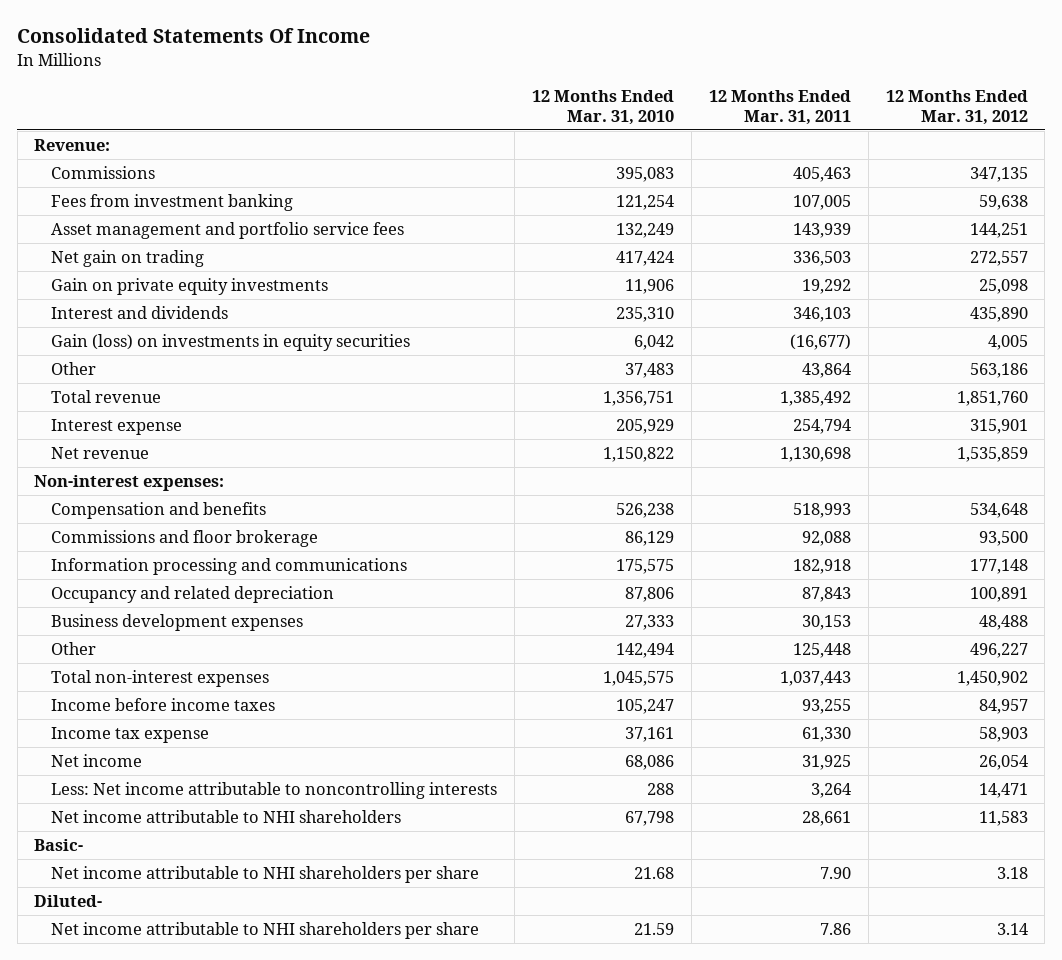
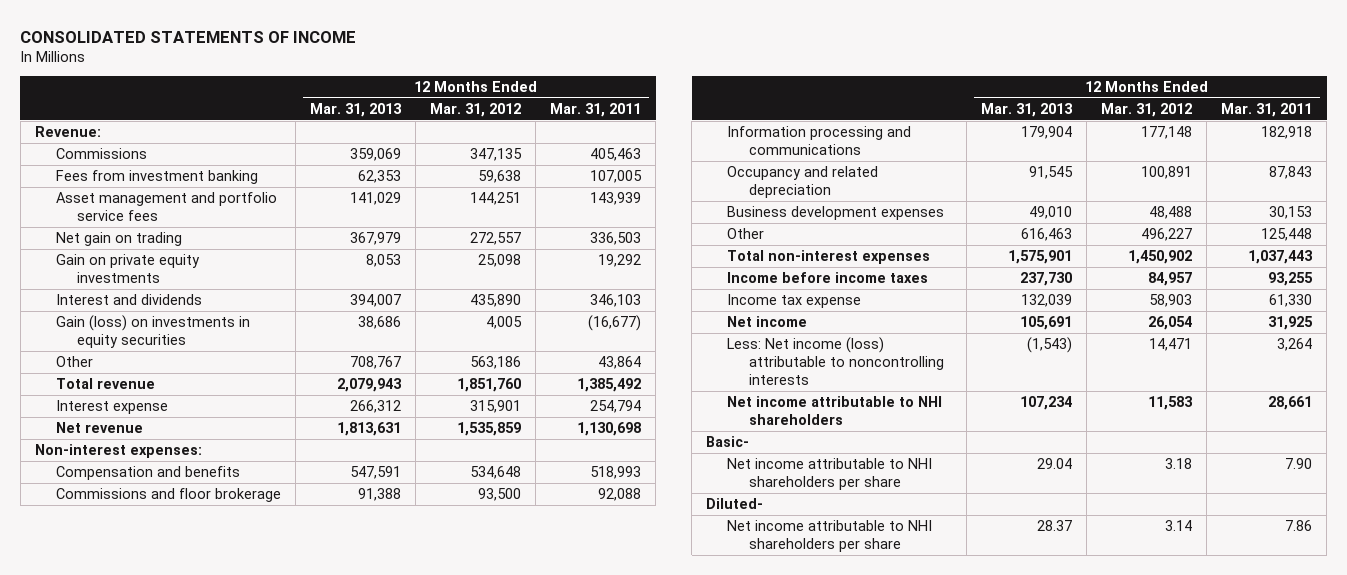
[17,28,371,44] Consolidated Statements Of Income -> [20,30,357,43] CONSOLIDATED STATEMENTS OF INCOME
[532,90,675,125] 12 Months Ended Mar. 31, 2010 -> none
none -> [310,102,403,117] Mar. 31, 2013
[51,781,498,799] Less: Net income attributable to noncontrolling interests -> [727,336,944,386] Less: Net income (loss) attributable to noncontrolling interests

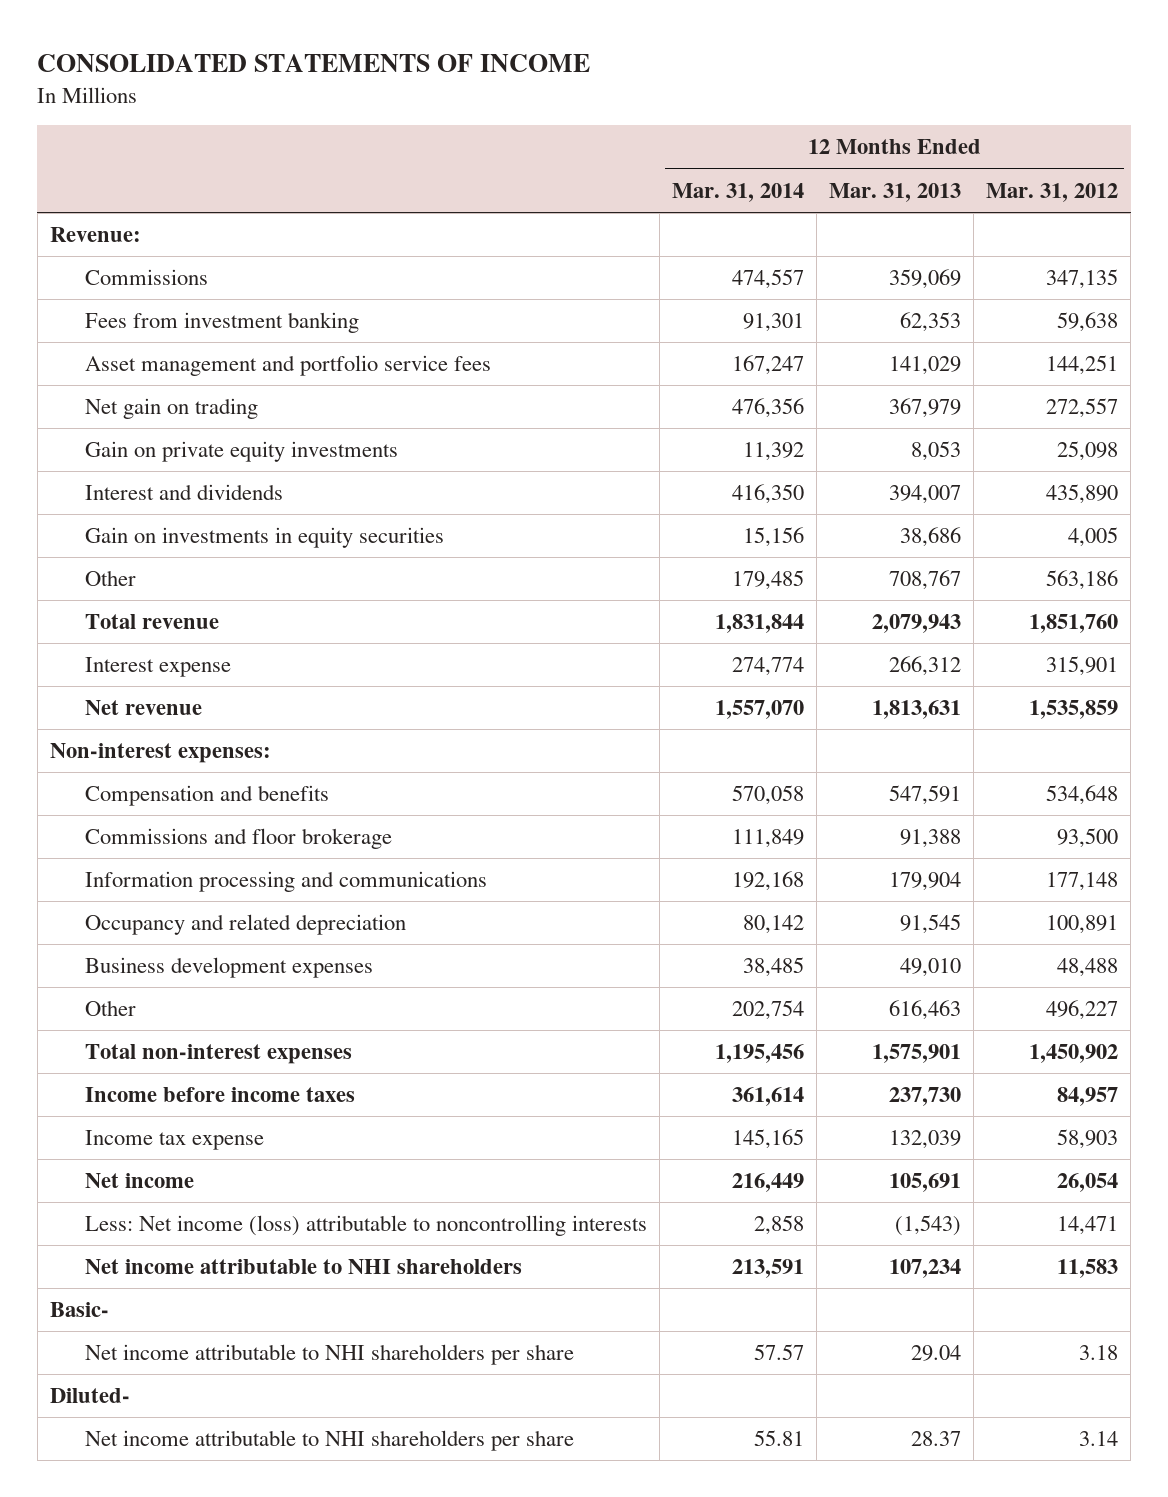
[550,102,642,117] Mar. 31, 2011 -> none
none -> [671,182,804,202] Mar. 31, 2014
[56,314,251,349] Gain (loss) on investments in equity securities -> [84,527,444,549] Gain on investments in equity securities

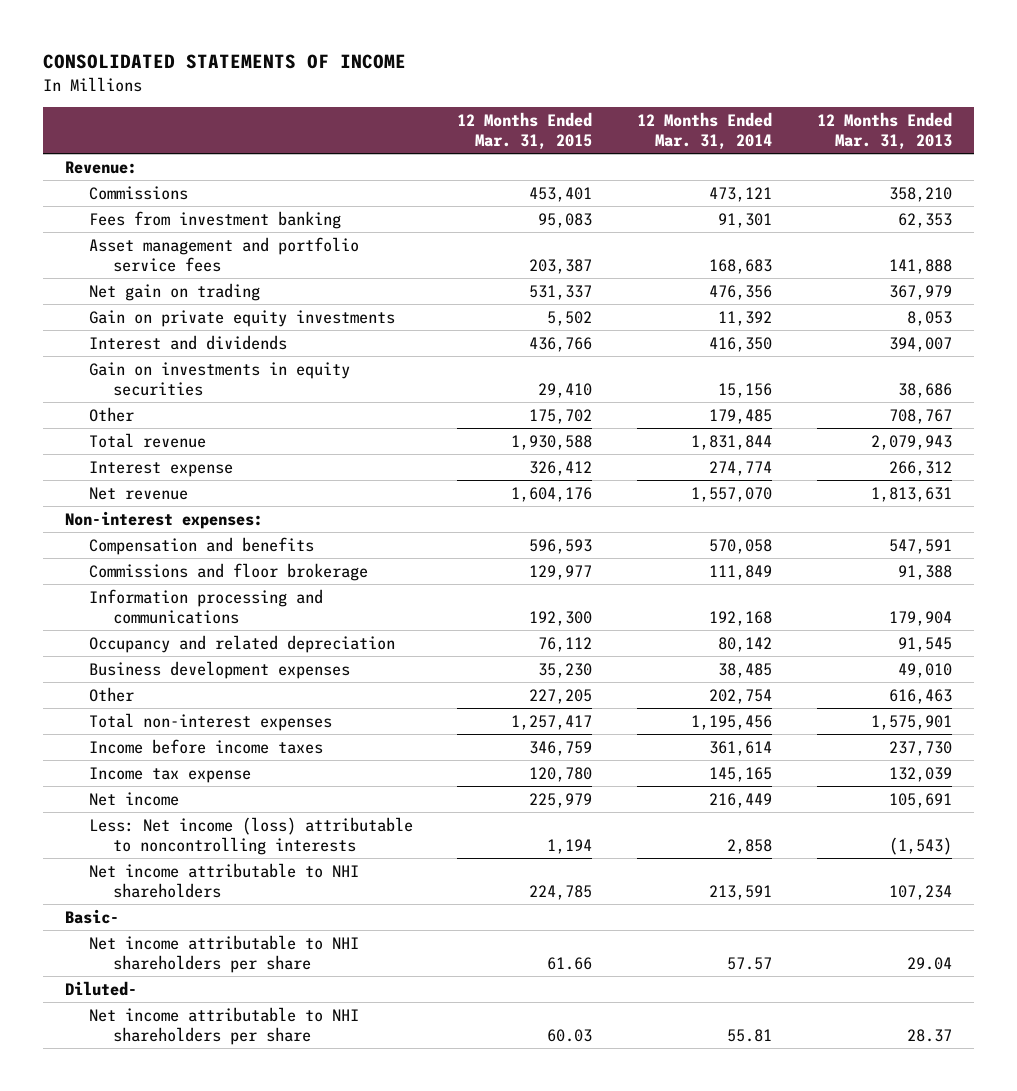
[986,182,1119,202] Mar. 31, 2012 -> none
none -> [457,111,593,151] 12 Months Ended Mar. 31, 2015
[731,269,804,290] 474,557 -> [709,186,773,202] 473,121
[888,269,961,290] 359,069 -> [888,186,952,202] 358,210
[731,355,804,376] 167,247 -> [709,259,773,275] 168,683
[888,356,961,376] 141,029 -> [888,259,952,275] 141,888

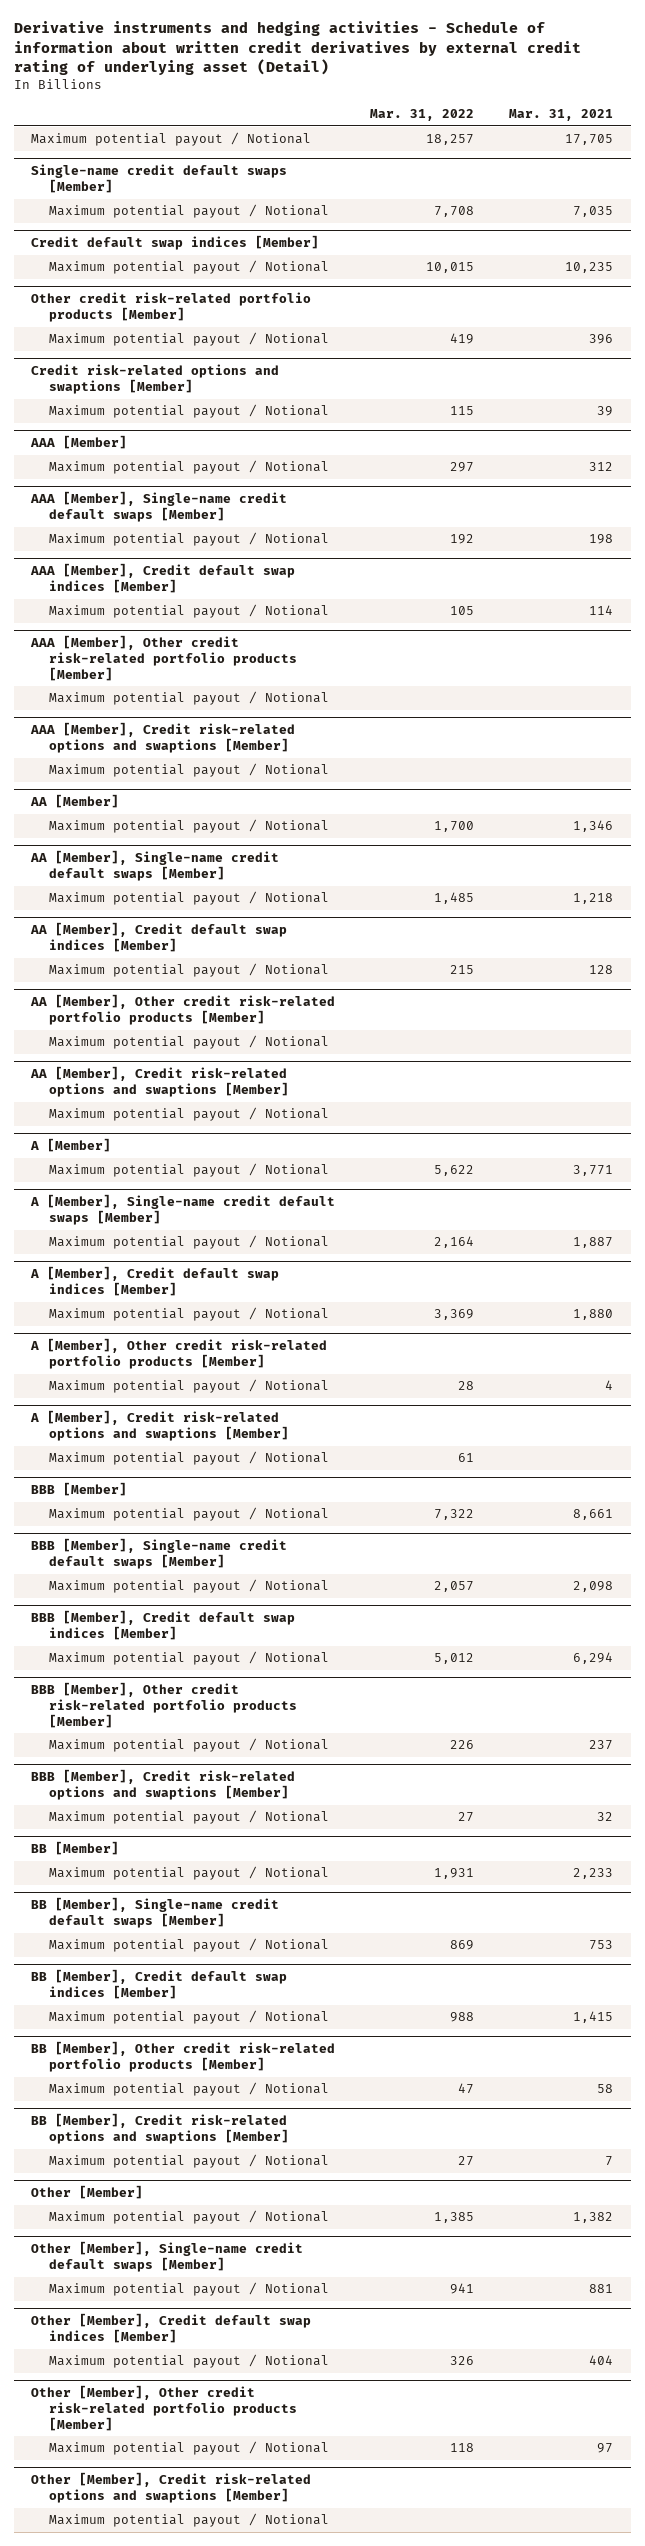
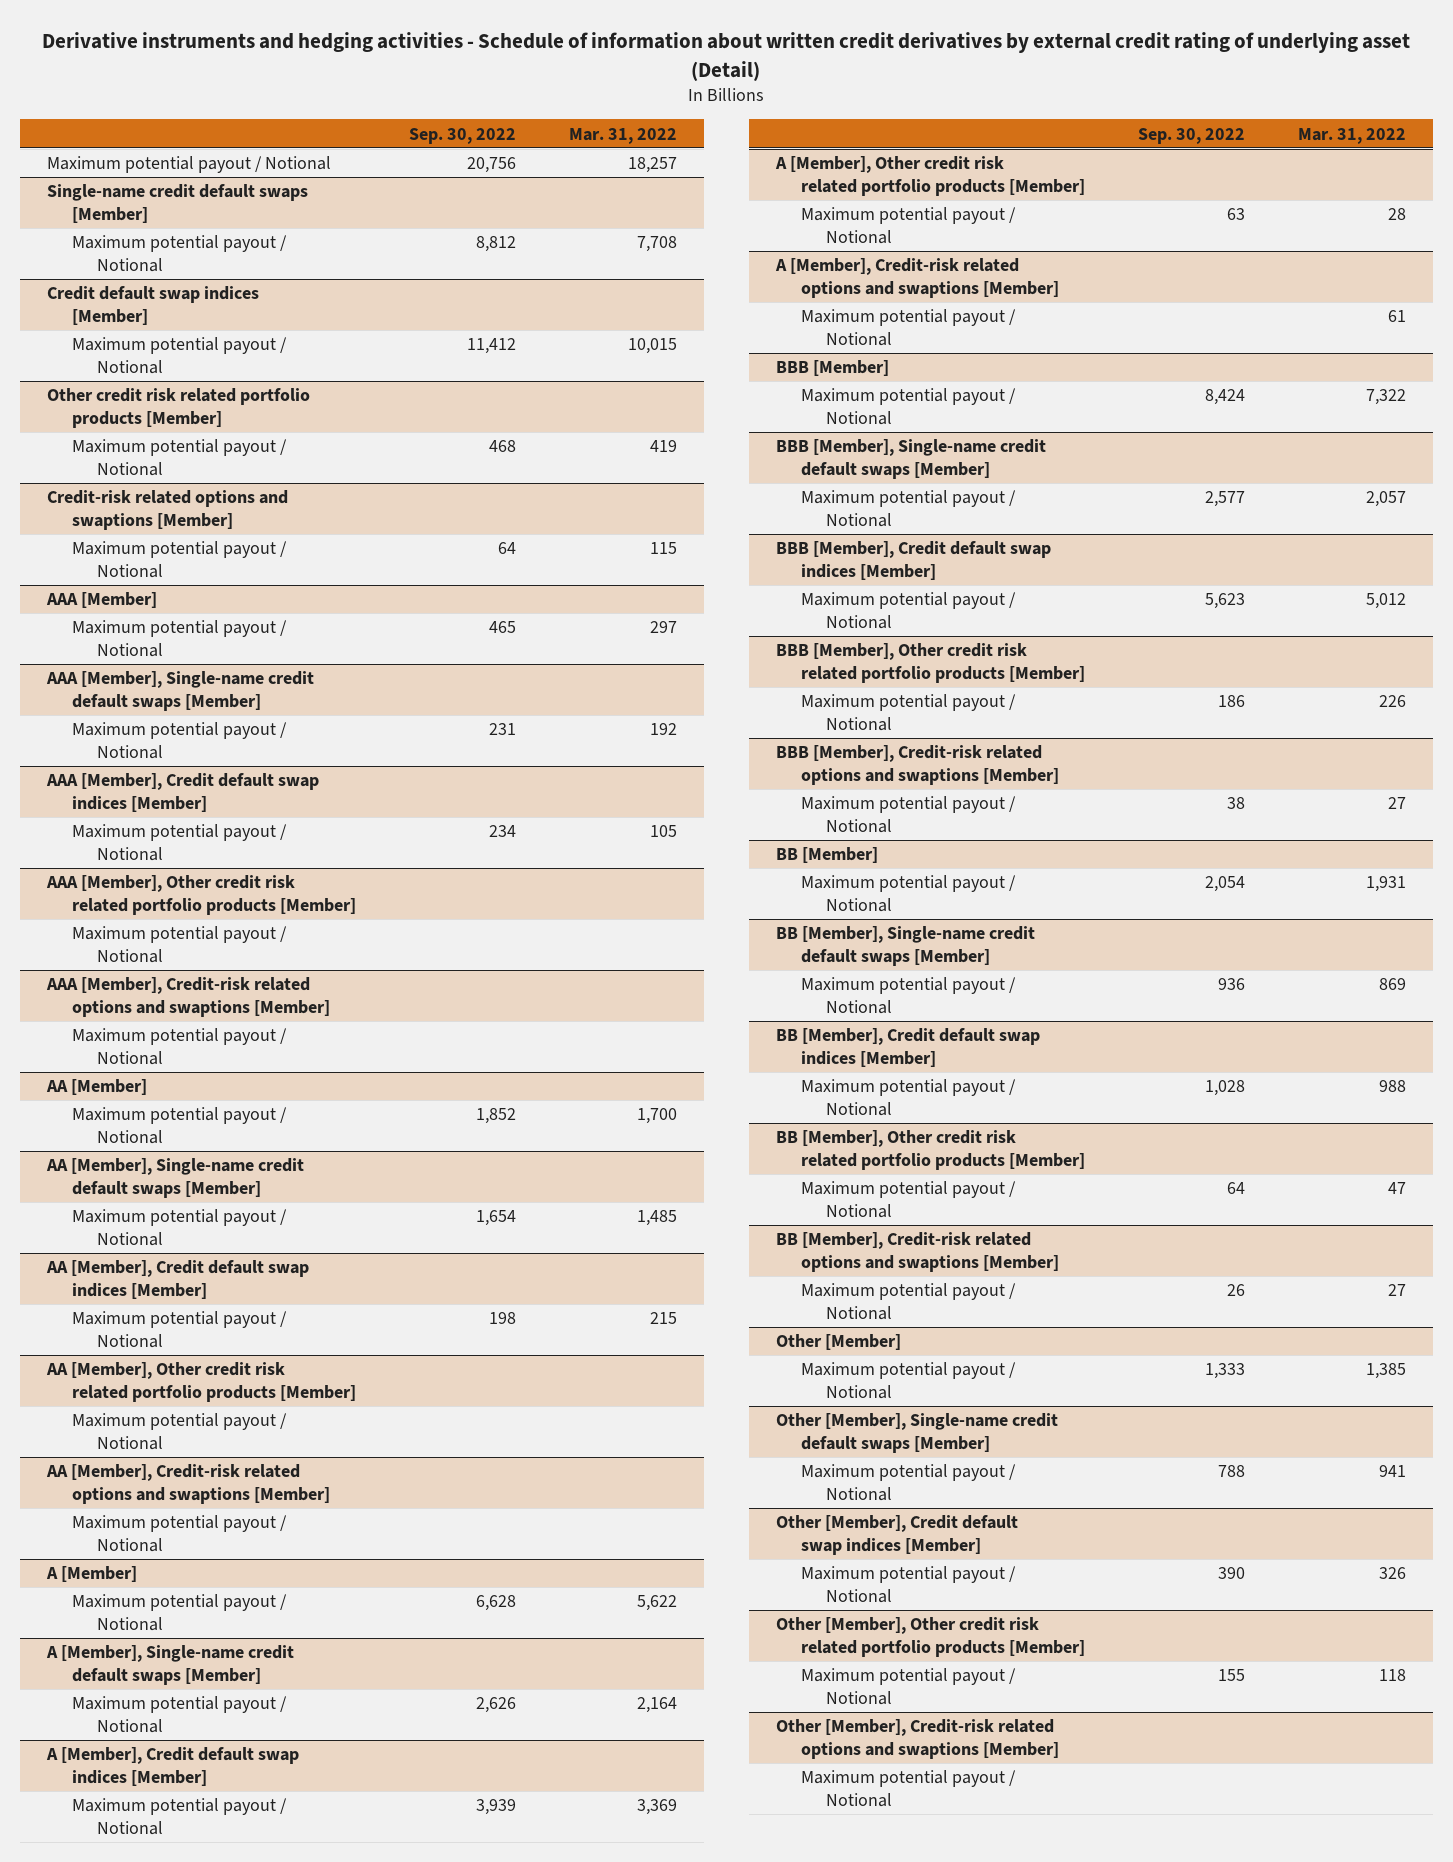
[509,109,614,122] Mar. 31, 2021 -> none
none -> [408,127,516,144] Sep. 30, 2022
[31,292,312,323] Other credit risk-related portfolio products [Member] -> [46,388,310,428] Other credit risk related portfolio products [Member]
[31,364,280,395] Credit risk-related options and swaptions [Member] -> [46,490,288,530] Credit-risk related options and swaptions [Member]
[30,635,298,681] AAA [Member], Other credit risk-related portfolio products [Member] -> [45,875,356,915] AAA [Member], Other credit risk related portfolio products [Member]
[30,722,296,754] AAA [Member], Credit risk-related options and swaptions [Member] -> [45,977,330,1017] AAA [Member], Credit-risk related options and swaptions [Member]
[30,994,336,1026] AA [Member], Other credit risk-related portfolio products [Member] -> [45,1362,356,1402] AA [Member], Other credit risk related portfolio products [Member]
[30,1066,290,1098] AA [Member], Credit risk-related options and swaptions [Member] -> [45,1464,330,1504] AA [Member], Credit-risk related options and swaptions [Member]
[30,1338,328,1370] A [Member], Other credit risk-related portfolio products [Member] -> [774,156,1085,196] A [Member], Other credit risk related portfolio products [Member]
[30,1410,290,1442] A [Member], Credit risk-related options and swaptions [Member] -> [774,258,1059,298] A [Member], Credit-risk related options and swaptions [Member]
[31,1682,298,1728] BBB [Member], Other credit risk-related portfolio products [Member] -> [775,643,1085,683] BBB [Member], Other credit risk related portfolio products [Member]
[31,1769,296,1801] BBB [Member], Credit risk-related options and swaptions [Member] -> [775,745,1059,785] BBB [Member], Credit-risk related options and swaptions [Member]
[31,2041,336,2073] BB [Member], Other credit risk-related portfolio products [Member] -> [775,1130,1085,1170] BB [Member], Other credit risk related portfolio products [Member]
[31,2113,290,2145] BB [Member], Credit risk-related options and swaptions [Member] -> [775,1232,1059,1272] BB [Member], Credit-risk related options and swaptions [Member]
[31,2385,298,2431] Other [Member], Other credit risk-related portfolio products [Member] -> [775,1617,1085,1657] Other [Member], Other credit risk related portfolio products [Member]
[31,2472,312,2504] Other [Member], Credit risk-related options and swaptions [Member] -> [775,1719,1059,1759] Other [Member], Credit-risk related options and swaptions [Member]

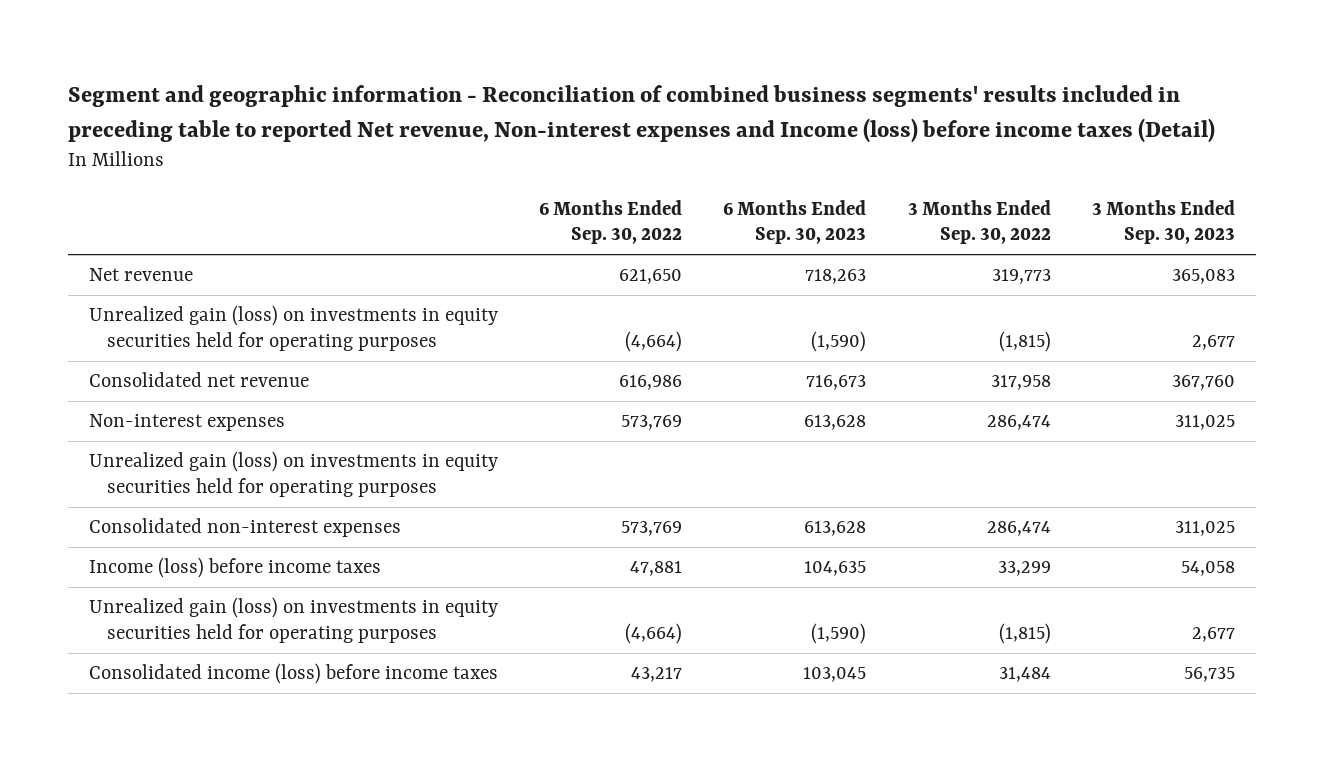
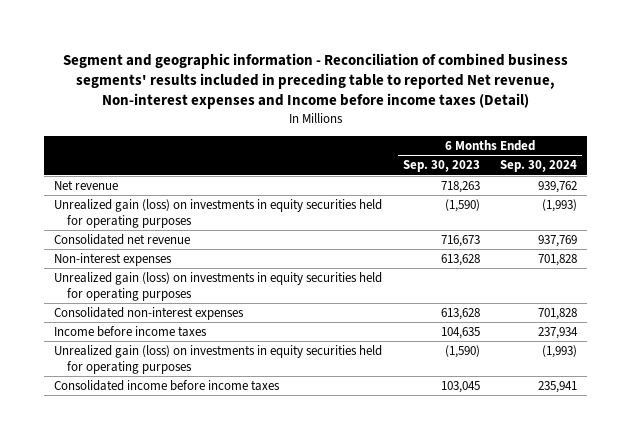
[67,85,1215,143] Segment and geographic information - Reconciliation of combined business segments' results included in preceding table to reported Net revenue, Non-interest expenses and Income (loss) before income taxes (Detail) -> [62,52,568,110] Segment and geographic information - Reconciliation of combined business segments' results included in preceding table to reported Net revenue, Non-interest expenses and Income before income taxes (Detail)
[538,199,682,245] 6 Months Ended Sep. 30, 2022 -> none
[907,199,1051,245] 3 Months Ended Sep. 30, 2022 -> none
[1092,199,1236,245] 3 Months Ended Sep. 30, 2023 -> none
none -> [499,160,577,173] Sep. 30, 2024
[88,557,381,579] Income (loss) before income taxes -> [54,326,208,338] Income before income taxes
[88,663,498,685] Consolidated income (loss) before income taxes -> [54,380,281,392] Consolidated income before income taxes

